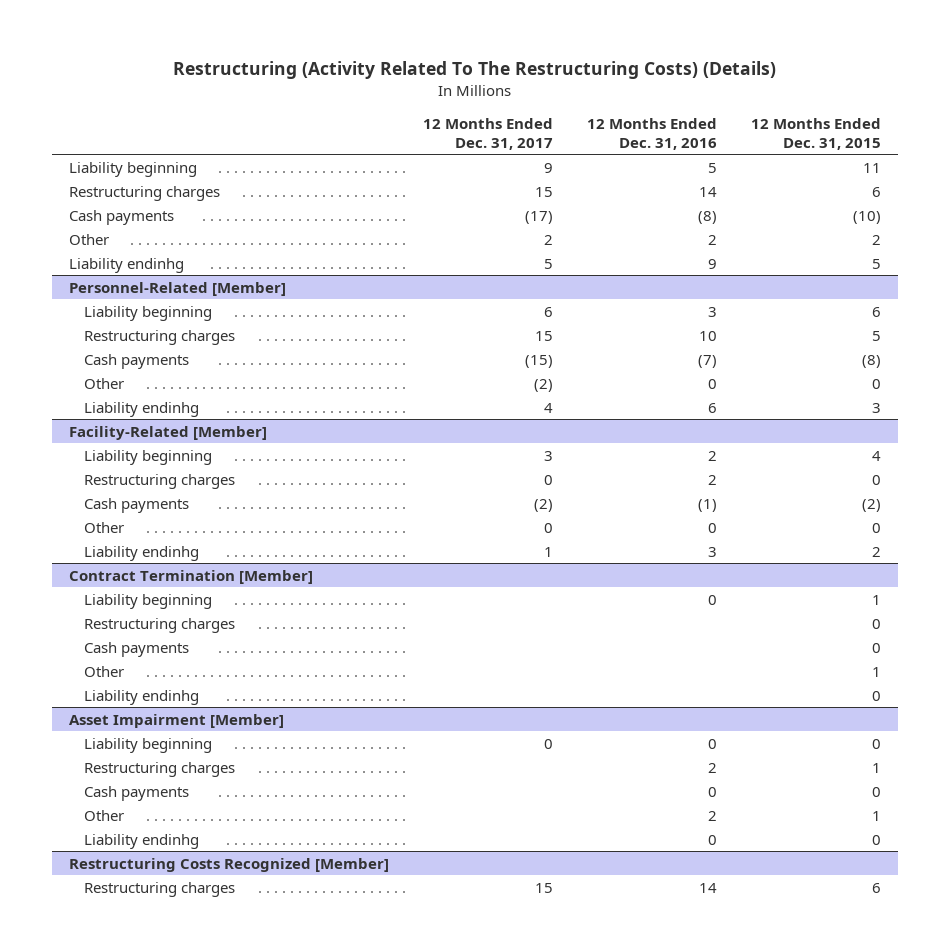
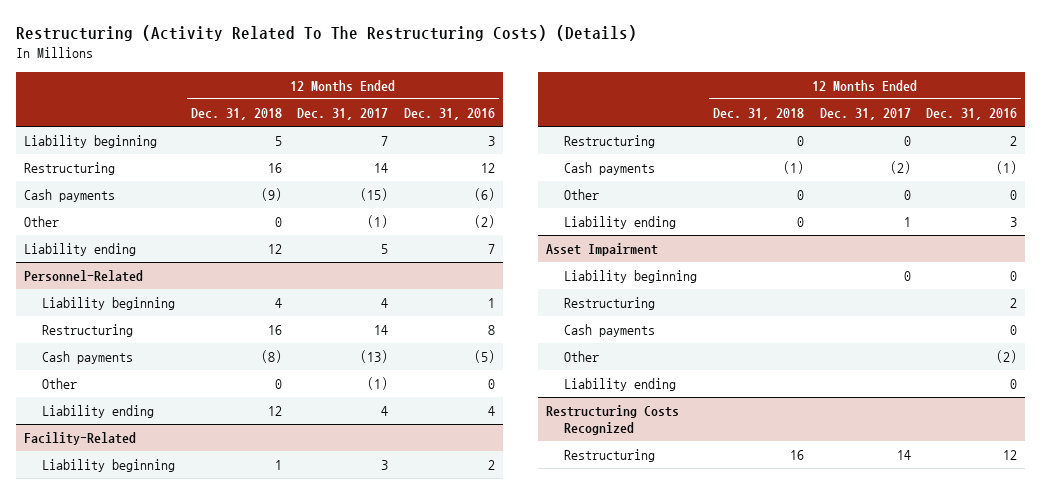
[750,117,881,150] 12 Months Ended Dec. 31, 2015 -> none
none -> [190,108,282,121] Dec. 31, 2018
[543,162,553,173] 9 -> [381,136,389,147] 7
[707,162,717,173] 5 -> [487,136,495,147] 3
[68,185,220,201] Restructuring charges -> [23,162,115,176] Restructuring
[534,186,553,197] 15 -> [374,163,389,174] 14
[698,186,717,197] 14 -> [480,163,495,174] 12
[524,210,553,224] (17) -> [360,188,389,202] (15)
[697,210,717,224] (8) -> [473,188,495,202] (6)
[543,234,553,245] 2 -> [367,215,389,229] (1)
[707,234,717,245] 2 -> [473,215,495,229] (2)
[68,257,184,273] Liability endinhg -> [23,243,136,257] Liability ending
[707,258,717,269] 9 -> [487,244,495,255] 7
[68,281,286,296] Personnel-Related [Member] -> [23,270,143,283] Personnel-Related
[543,306,553,317] 6 -> [381,298,389,309] 4
[707,306,717,317] 3 -> [487,298,495,309] 1
[84,329,236,345] Restructuring charges -> [42,324,134,338] Restructuring
[534,330,553,341] 15 -> [374,325,389,336] 14
[698,330,717,341] 10 -> [487,325,495,336] 8
[524,354,553,368] (15) -> [360,350,389,364] (13)
[697,354,717,368] (7) -> [473,350,495,364] (5)
[533,378,553,392] (2) -> [367,377,389,391] (1)
[84,401,200,417] Liability endinhg -> [42,405,155,419] Liability ending
[707,402,717,413] 6 -> [487,406,495,417] 4
[68,425,267,440] Facility-Related [Member] -> [23,432,136,446] Facility-Related
[84,473,236,489] Restructuring charges -> [564,135,656,149] Restructuring
[68,569,313,584] Contract Termination [Member] -> none
[84,593,213,609] Liability beginning -> none
[84,617,236,633] Restructuring charges -> none
[84,641,190,657] Cash payments -> none
[84,665,125,677] Other -> none
[84,689,200,705] Liability endinhg -> none
[84,545,200,561] Liability endinhg -> [564,216,677,230] Liability ending
[68,713,284,728] Asset Impairment [Member] -> [546,243,659,257] Asset Impairment
[84,761,236,777] Restructuring charges -> [564,297,656,311] Restructuring
[707,810,717,821] 2 -> [996,350,1018,364] (2)
[84,833,200,849] Liability endinhg -> [564,378,677,392] Liability ending
[68,857,389,872] Restructuring Costs Recognized [Member] -> [546,405,680,435] Restructuring Costs Recognized
[84,881,236,897] Restructuring charges -> [564,449,656,463] Restructuring
[534,882,553,893] 15 -> [896,450,911,461] 14
[698,882,717,893] 14 -> [1003,450,1018,461] 12

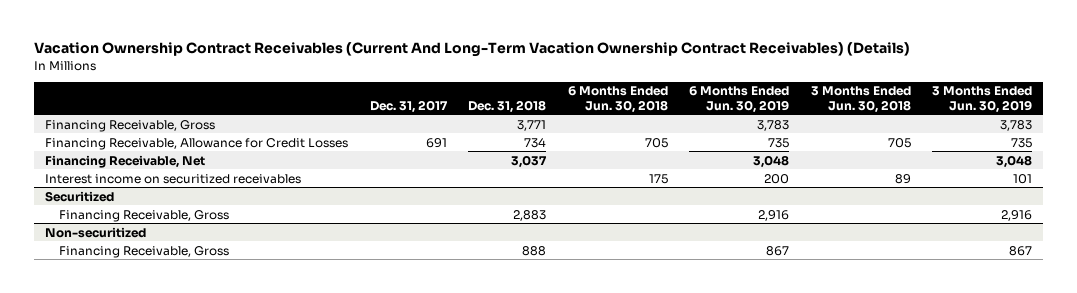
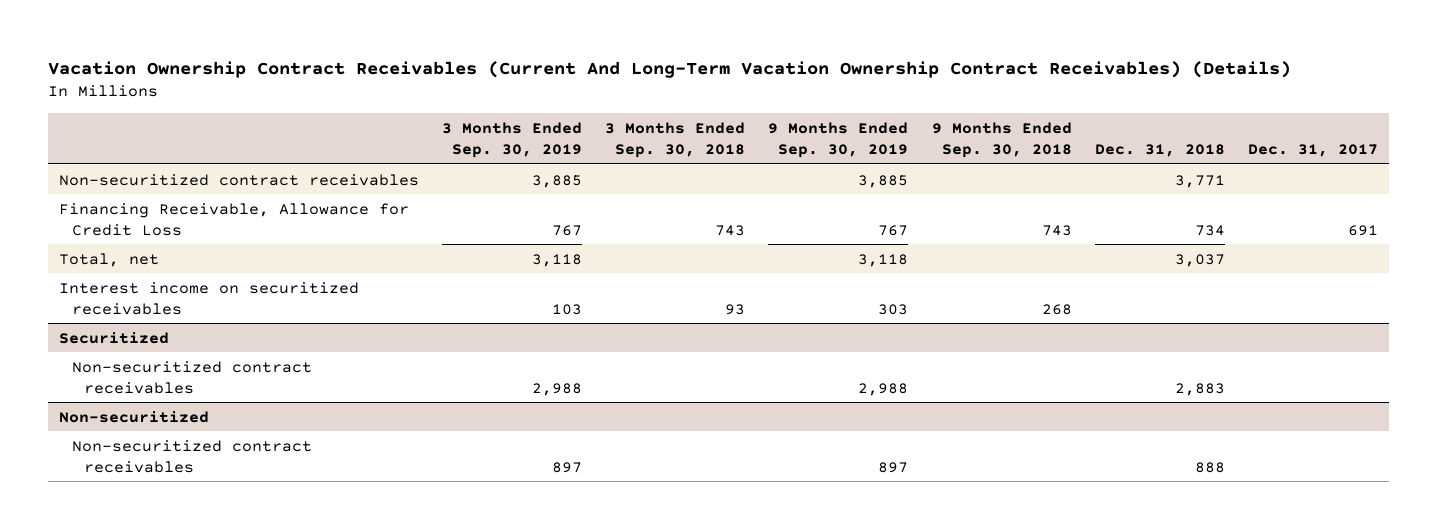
[567,86,668,113] 6 Months Ended Jun. 30, 2018 -> none
[689,86,790,113] 6 Months Ended Jun. 30, 2019 -> none
[810,86,911,113] 3 Months Ended Jun. 30, 2018 -> none
[932,86,1033,113] 3 Months Ended Jun. 30, 2019 -> none
none -> [442,121,583,158] 3 Months Ended Sep. 30, 2019
none -> [605,121,746,158] 3 Months Ended Sep. 30, 2018
none -> [768,121,909,158] 9 Months Ended Sep. 30, 2019
none -> [931,121,1072,158] 9 Months Ended Sep. 30, 2018
[44,119,215,132] Financing Receivable, Gross -> [59,173,420,186] Non-securitized contract receivables
[44,137,348,150] Financing Receivable, Allowance for Credit Losses -> [59,202,410,236] Financing Receivable, Allowance for Credit Loss
[44,154,205,168] Financing Receivable, Net -> [59,252,160,267] Total, net
[58,209,229,222] Financing Receivable, Gross -> [71,360,312,394] Non-securitized contract receivables
[58,245,229,258] Financing Receivable, Gross -> [71,439,312,473] Non-securitized contract receivables

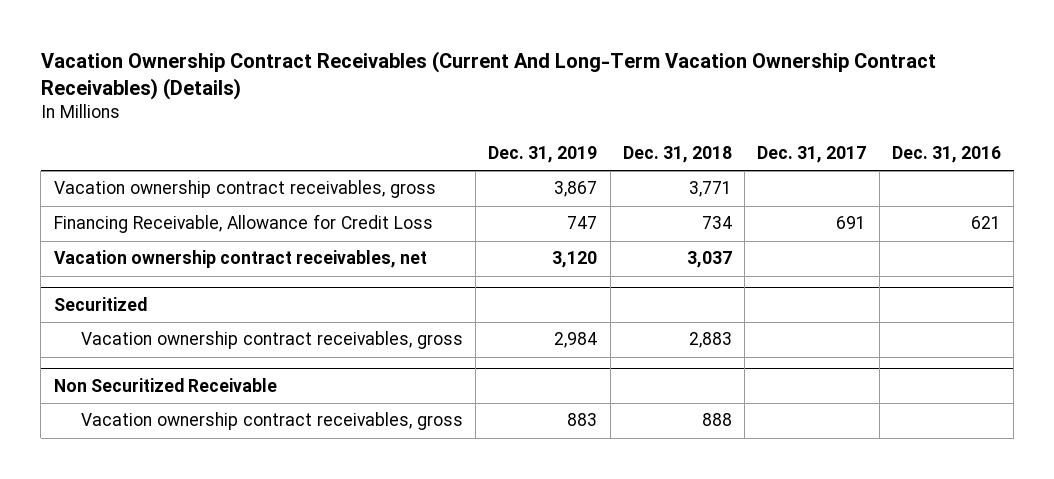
[442,121,583,158] 3 Months Ended Sep. 30, 2019 -> none
[605,121,746,158] 3 Months Ended Sep. 30, 2018 -> none
[768,121,909,158] 9 Months Ended Sep. 30, 2019 -> none
[931,121,1072,158] 9 Months Ended Sep. 30, 2018 -> none
none -> [488,145,598,163] Dec. 31, 2019
none -> [891,145,1001,163] Dec. 31, 2016
[59,173,420,186] Non-securitized contract receivables -> [53,180,436,199] Vacation ownership contract receivables, gross
[59,281,360,315] Interest income on securitized receivables -> none
[59,252,160,267] Total, net -> [53,250,427,269] Vacation ownership contract receivables, net
[71,360,312,394] Non-securitized contract receivables -> [80,331,463,350] Vacation ownership contract receivables, gross
[59,410,210,423] Non-securitized -> [53,377,277,392] Non Securitized Receivable
[71,439,312,473] Non-securitized contract receivables -> [80,412,463,431] Vacation ownership contract receivables, gross

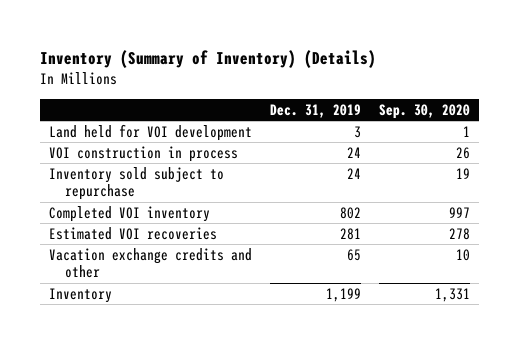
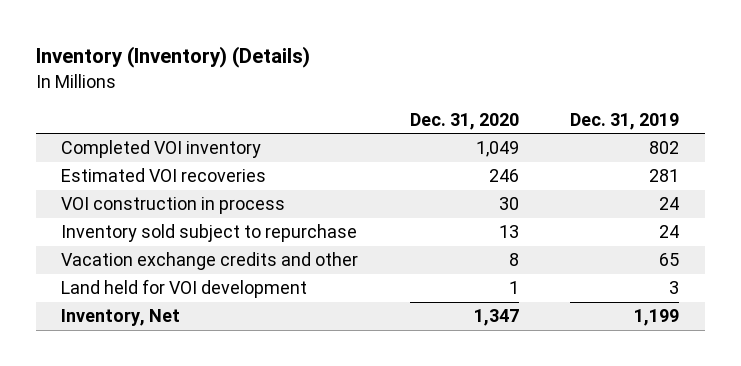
[40,49,377,68] Inventory (Summary of Inventory) (Details) -> [35,46,310,69] Inventory (Inventory) (Details)
[378,103,470,119] Sep. 30, 2020 -> none
none -> [409,112,519,130] Dec. 31, 2020
[49,145,239,162] VOI construction in process -> [61,197,286,215] VOI construction in process
[49,166,225,201] Inventory sold subject to repurchase -> [61,224,358,243] Inventory sold subject to repurchase
[49,123,253,141] Land held for VOI development -> [61,279,308,299] Land held for VOI development
[49,287,113,303] Inventory -> [61,309,181,327] Inventory, Net

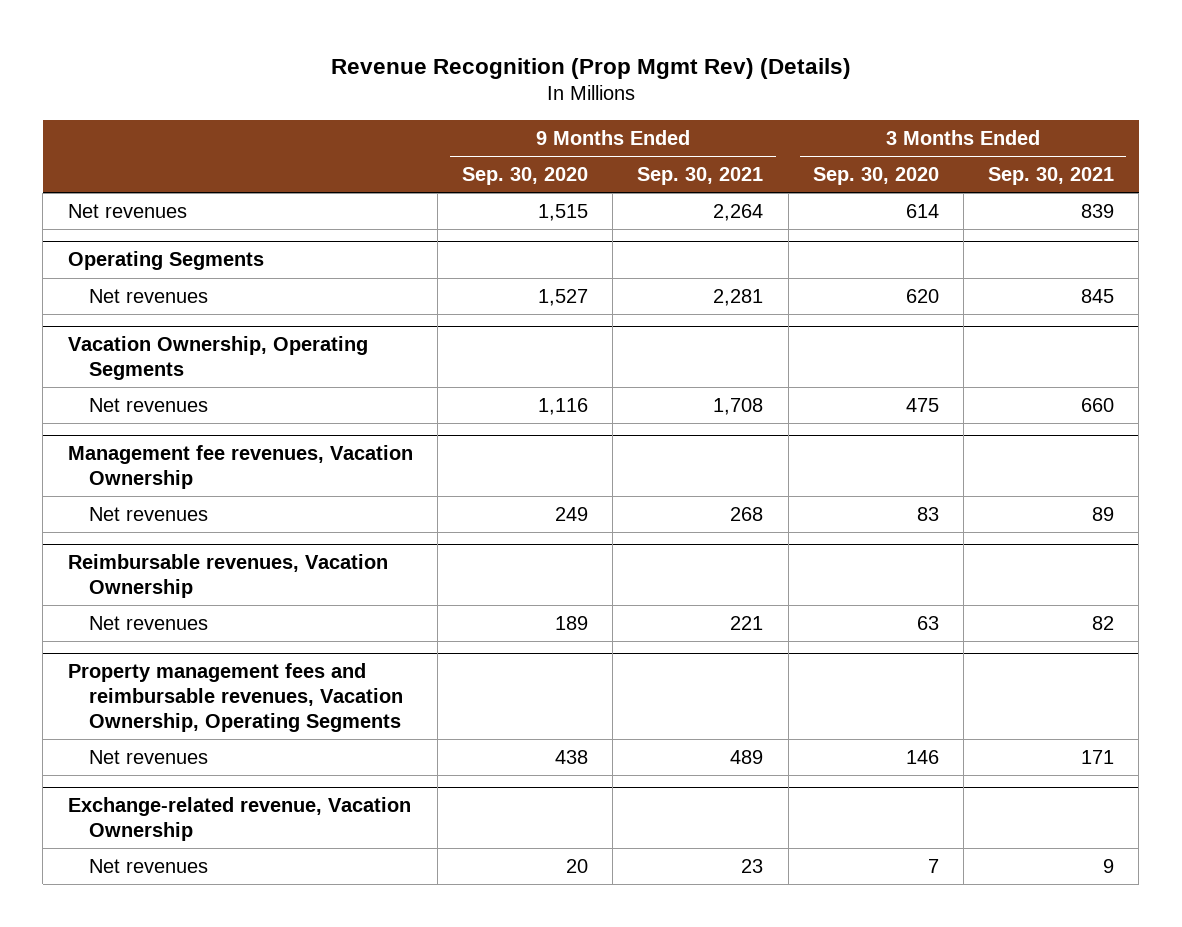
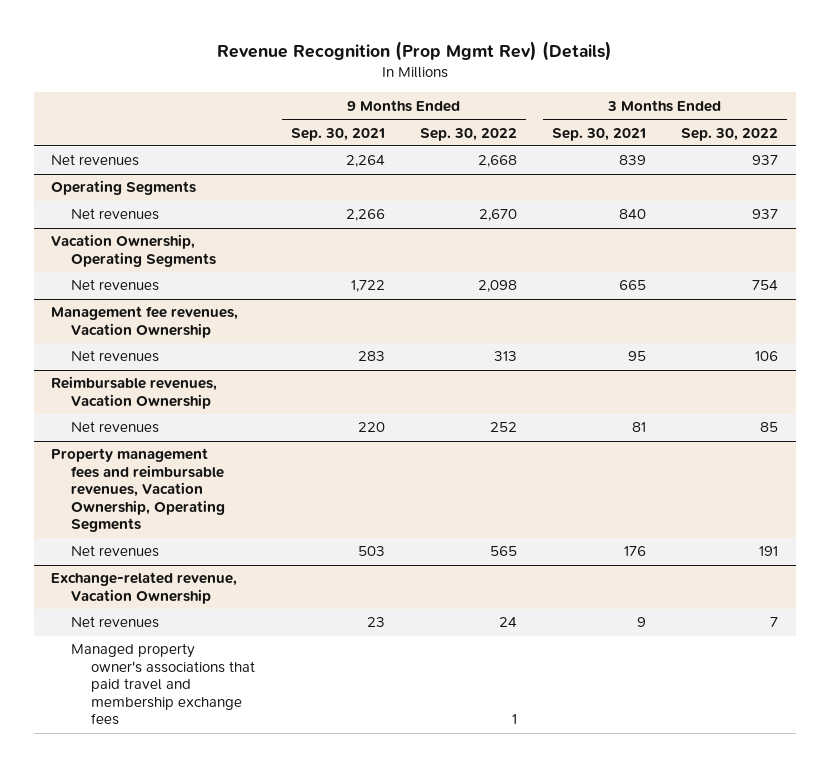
[461,167,588,186] Sep. 30, 2020 -> none
[812,167,939,186] Sep. 30, 2020 -> none
none -> [419,127,517,141] Sep. 30, 2022
none -> [681,127,779,141] Sep. 30, 2022
[713,288,764,306] 2,281 -> [345,209,385,222] 2,266
[1081,288,1115,303] 845 -> [619,209,647,220] 840
[713,397,764,415] 1,708 -> [350,280,385,293] 1,722
[1081,397,1115,412] 660 -> [619,280,647,291] 665
[730,506,764,521] 268 -> [357,351,385,362] 283
[1092,506,1115,521] 89 -> [628,351,647,362] 95
[730,615,764,630] 221 -> [357,422,385,433] 220
[1092,615,1115,630] 82 -> [632,422,647,433] 81
[730,749,764,764] 489 -> [357,546,385,557] 503
[1081,749,1115,764] 171 -> [624,546,647,557] 176
none -> [71,643,256,726] Managed property owner's associations that paid travel and membership exchange fees

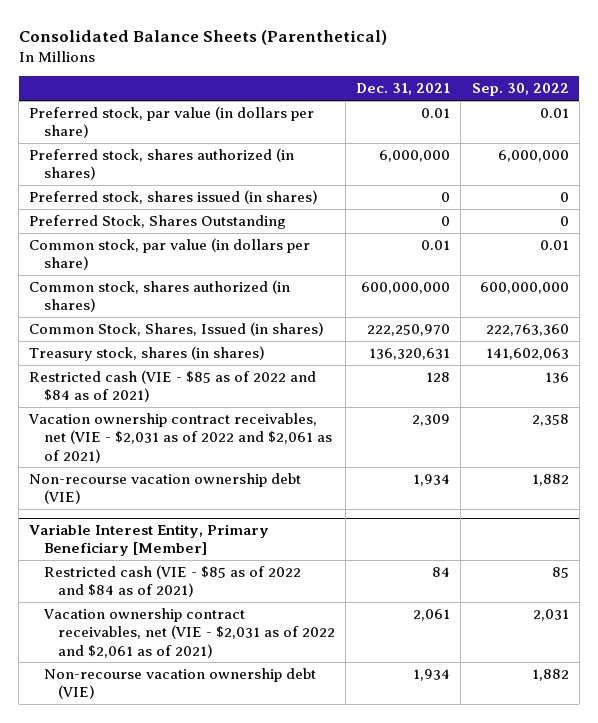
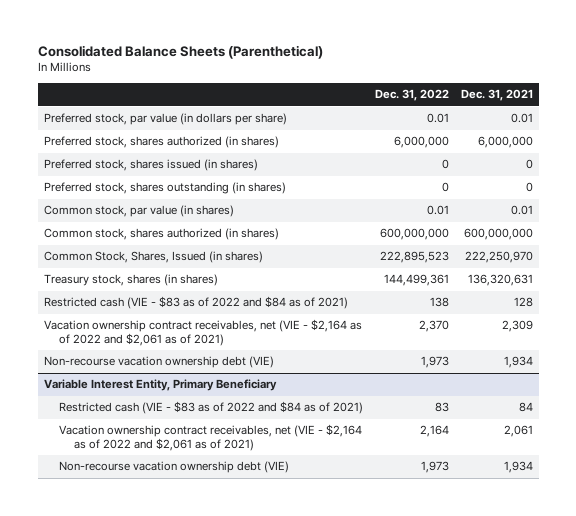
[471,83,569,97] Sep. 30, 2022 -> none
none -> [374,89,449,102] Dec. 31, 2022
[29,214,287,229] Preferred Stock, Shares Outstanding -> [43,182,286,195] Preferred stock, shares outstanding (in shares)
[29,237,311,271] Common stock, par value (in dollars per share) -> [43,205,234,218] Common stock, par value (in shares)
[29,369,317,403] Restricted cash (VIE - $85 as of 2022 and $84 as of 2021) -> [43,296,348,310] Restricted cash (VIE - $83 as of 2022 and $84 as of 2021)
[28,412,332,463] Vacation ownership contract receivables, net (VIE - $2,031 as of 2022 and $2,061 as of 2021) -> [43,319,362,346] Vacation ownership contract receivables, net (VIE - $2,164 as of 2022 and $2,061 as of 2021)
[29,524,270,557] Variable Interest Entity, Primary Beneficiary [Member] -> [43,379,277,392] Variable Interest Entity, Primary Beneficiary
[43,564,301,598] Restricted cash (VIE - $85 as of 2022 and $84 as of 2021) -> [59,401,364,415] Restricted cash (VIE - $83 as of 2022 and $84 as of 2021)
[42,607,335,658] Vacation ownership contract receivables, net (VIE - $2,031 as of 2022 and $2,061 as of 2021) -> [59,424,363,451] Vacation ownership contract receivables, net (VIE - $2,164 as of 2022 and $2,061 as of 2021)

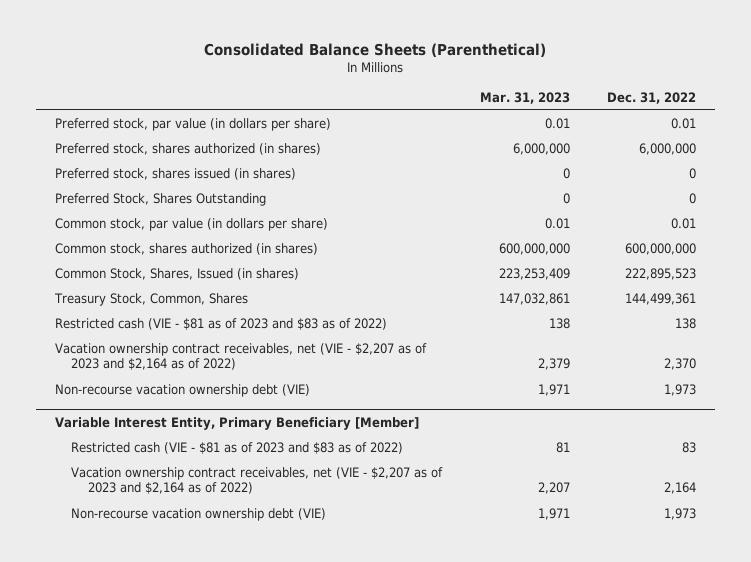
[460,89,533,102] Dec. 31, 2021 -> none
none -> [479,91,570,104] Mar. 31, 2023
[43,182,286,195] Preferred stock, shares outstanding (in shares) -> [54,193,266,207] Preferred Stock, Shares Outstanding
[43,205,234,218] Common stock, par value (in shares) -> [54,218,328,232] Common stock, par value (in dollars per share)
[43,274,218,287] Treasury stock, shares (in shares) -> [53,293,248,307] Treasury Stock, Common, Shares
[43,296,348,310] Restricted cash (VIE - $83 as of 2022 and $84 as of 2021) -> [54,318,387,331] Restricted cash (VIE - $81 as of 2023 and $83 as of 2022)
[43,319,362,346] Vacation ownership contract receivables, net (VIE - $2,164 as of 2022 and $2,061 as of 2021) -> [54,343,427,371] Vacation ownership contract receivables, net (VIE - $2,207 as of 2023 and $2,164 as of 2022)
[43,379,277,392] Variable Interest Entity, Primary Beneficiary -> [54,416,419,430] Variable Interest Entity, Primary Beneficiary [Member]
[59,401,364,415] Restricted cash (VIE - $83 as of 2022 and $84 as of 2021) -> [71,442,404,455] Restricted cash (VIE - $81 as of 2023 and $83 as of 2022)
[59,424,363,451] Vacation ownership contract receivables, net (VIE - $2,164 as of 2022 and $2,061 as of 2021) -> [71,467,444,495] Vacation ownership contract receivables, net (VIE - $2,207 as of 2023 and $2,164 as of 2022)

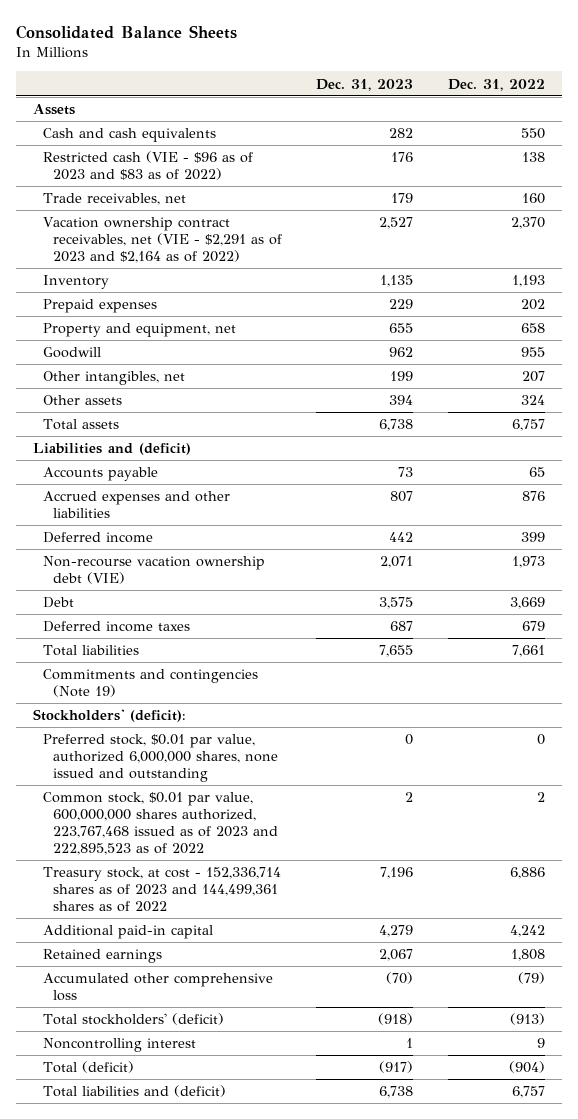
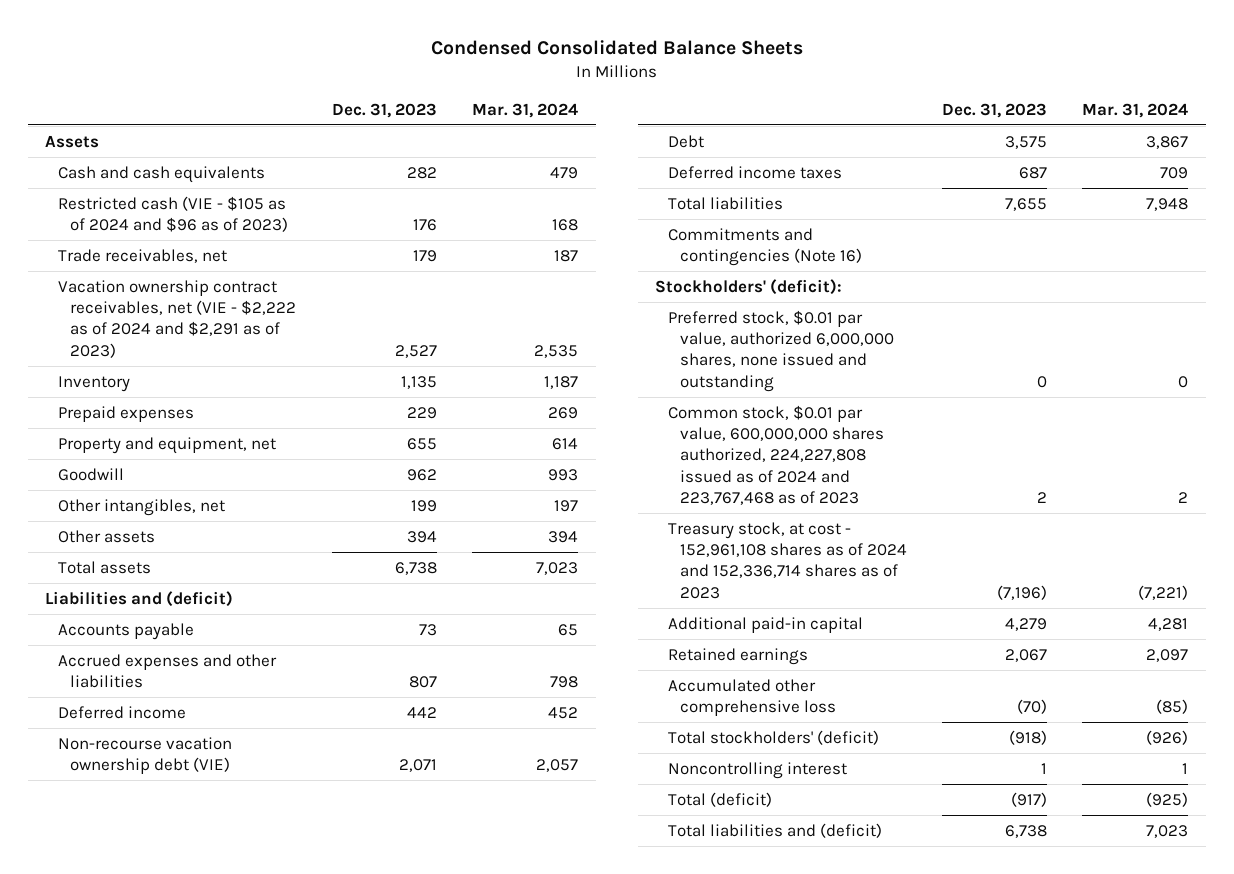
[15,24,237,39] Consolidated Balance Sheets -> [430,40,803,56] Condensed Consolidated Balance Sheets
[447,78,545,91] Dec. 31, 2022 -> none
none -> [472,102,579,118] Mar. 31, 2024
[43,151,254,181] Restricted cash (VIE - $96 as of 2023 and $83 as of 2022) -> [57,195,289,233] Restricted cash (VIE - $105 as of 2024 and $96 as of 2023)
[43,217,283,264] Vacation ownership contract receivables, net (VIE - $2,291 as of 2023 and $2,164 as of 2022) -> [57,279,297,358] Vacation ownership contract receivables, net (VIE - $2,222 as of 2024 and $2,291 as of 2023)
[43,669,259,698] Commitments and contingencies (Note 19) -> [667,227,863,267] Commitments and contingencies (Note 16)
[43,792,279,856] Common stock, $0.01 par value, 600,000,000 shares authorized, 223,767,468 issued as of 2023 and 222,895,523 as of 2022 -> [667,404,885,505] Common stock, $0.01 par value, 600,000,000 shares authorized, 224,227,808 issued as of 2024 and 223,767,468 as of 2023
[43,867,282,913] Treasury stock, at cost - 152,336,714 shares as of 2023 and 144,499,361 shares as of 2022 -> [667,521,908,599] Treasury stock, at cost - 152,961,108 shares as of 2024 and 152,336,714 shares as of 2023
[380,867,414,880] 7,196 -> [997,584,1048,600] (7,196)

